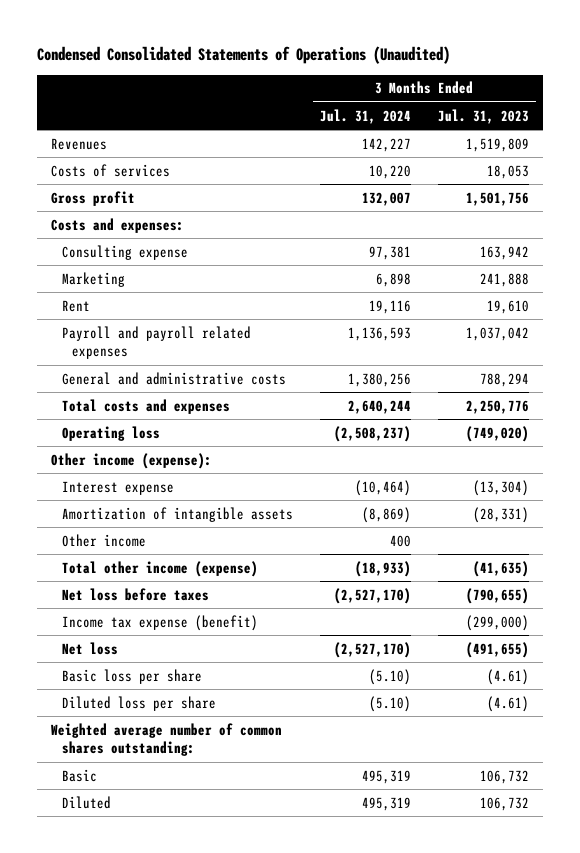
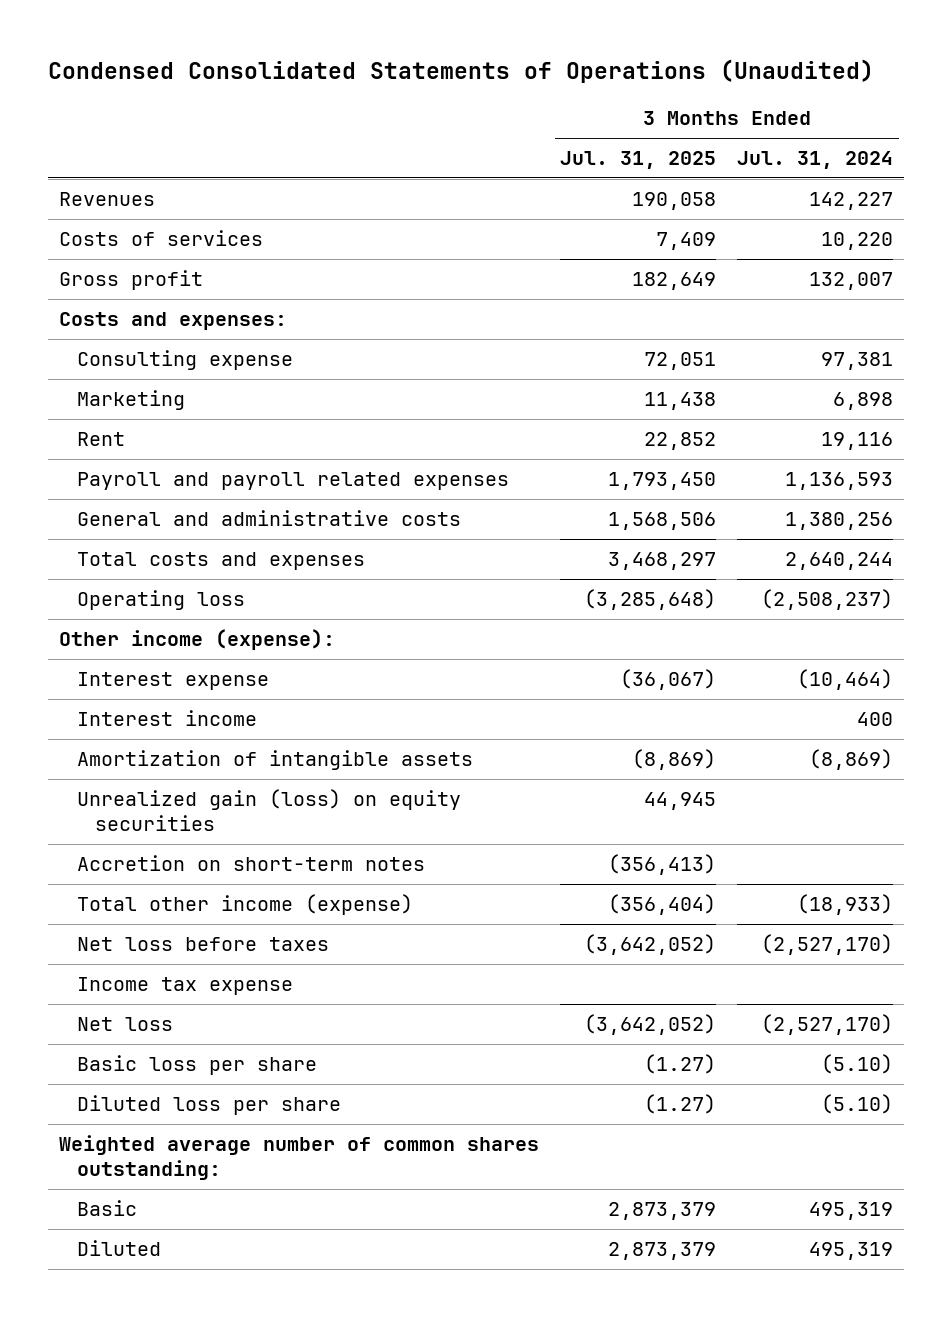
[438,108,530,124] Jul. 31, 2023 -> none
none -> [560,151,717,170] Jul. 31, 2025
none -> [76,710,257,727] Interest income
[61,533,146,547] Other income -> none
none -> [76,789,461,832] Unrealized gain (loss) on equity securities
none -> [76,855,425,872] Accretion on short-term notes
[61,614,258,631] Income tax expense (benefit) -> [76,977,293,996] Income tax expense

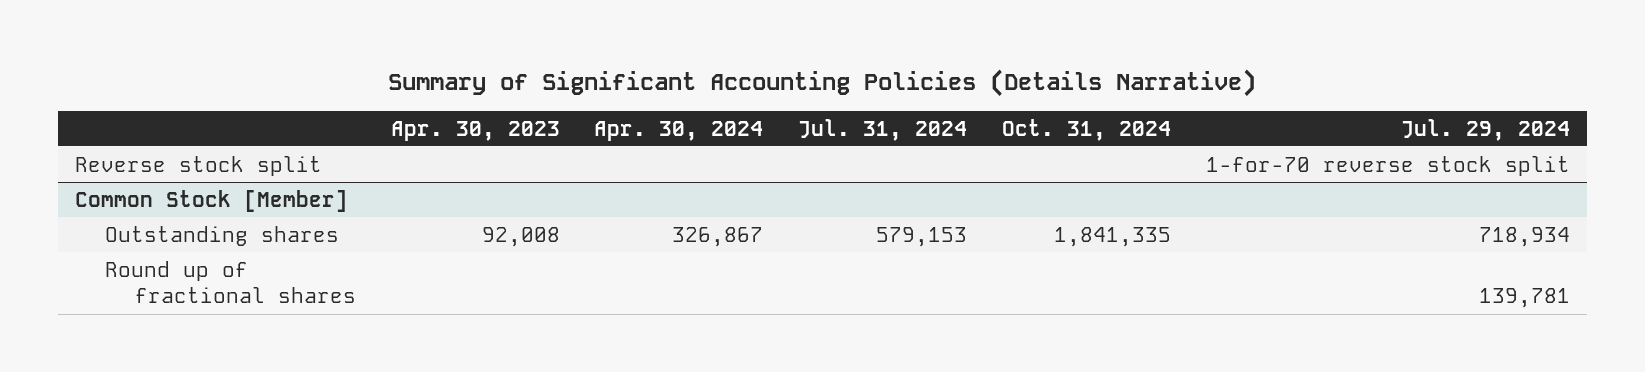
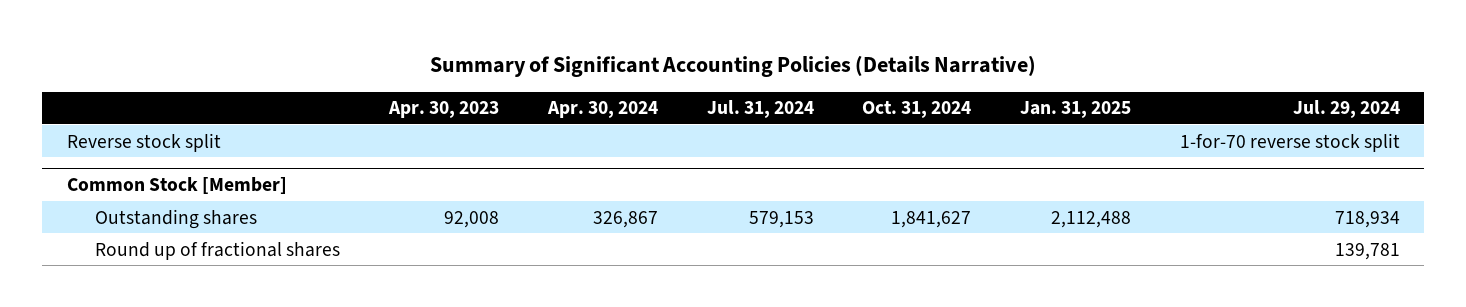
none -> [1019,101,1131,119] Jan. 31, 2025
[1054,226,1172,247] 1,841,335 -> [891,210,972,228] 1,841,627

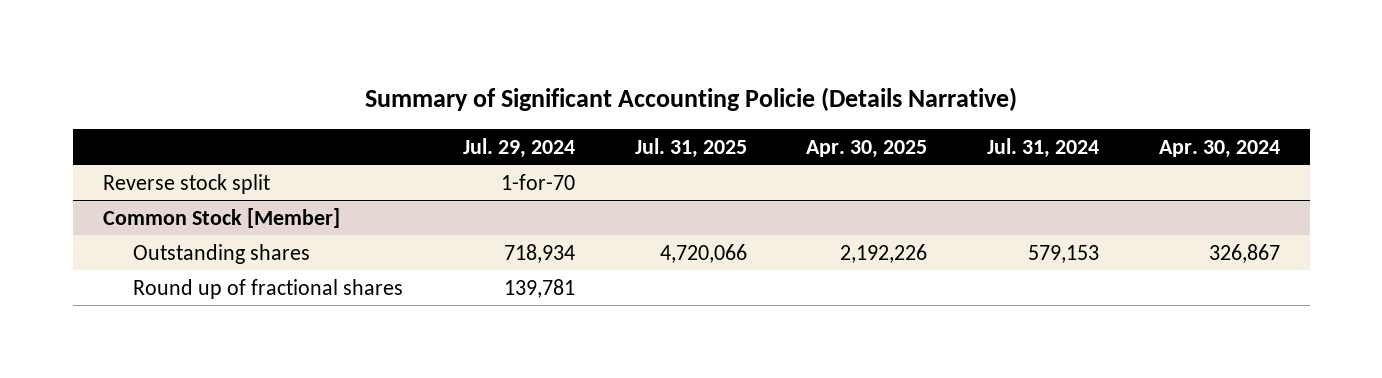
[430,55,1037,78] Summary of Significant Accounting Policies (Details Narrative) -> [365,87,1018,112] Summary of Significant Accounting Policie (Details Narrative)
[388,101,500,119] Apr. 30, 2023 -> none
[862,101,972,119] Oct. 31, 2024 -> none
[1019,101,1131,119] Jan. 31, 2025 -> none
none -> [634,137,747,158] Jul. 31, 2025
none -> [806,139,928,158] Apr. 30, 2025
[1179,132,1400,152] 1-for-70 reverse stock split -> [501,173,576,190] 1-for-70

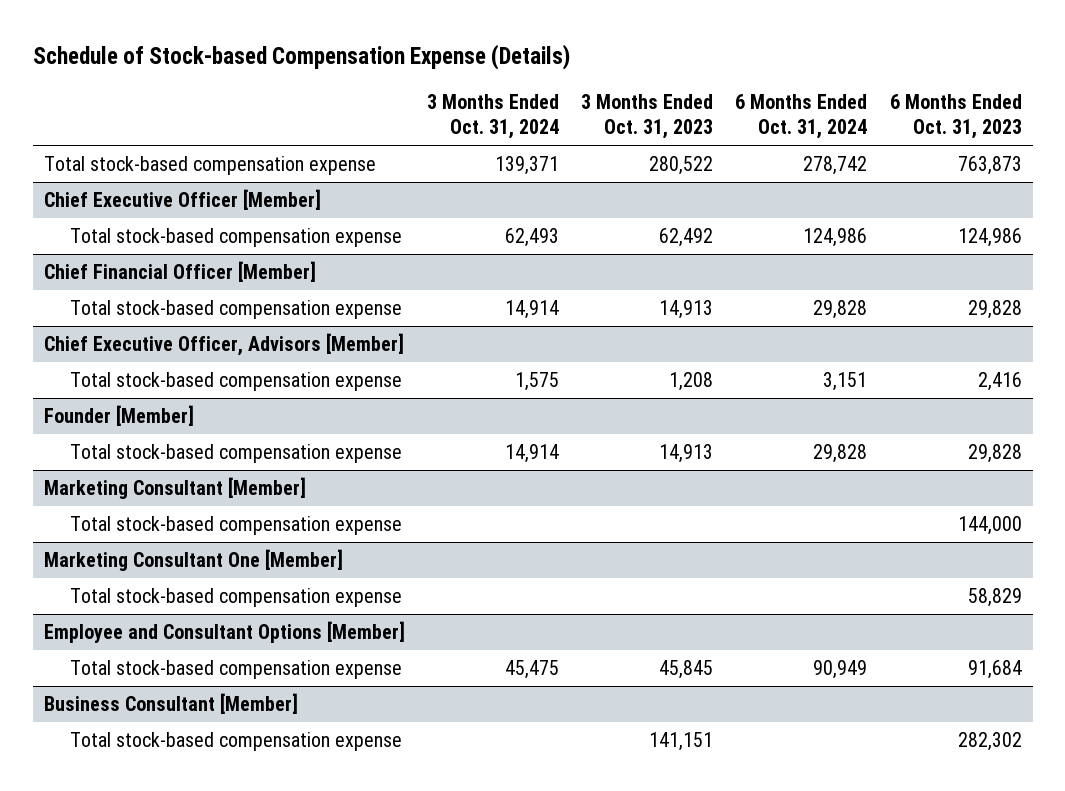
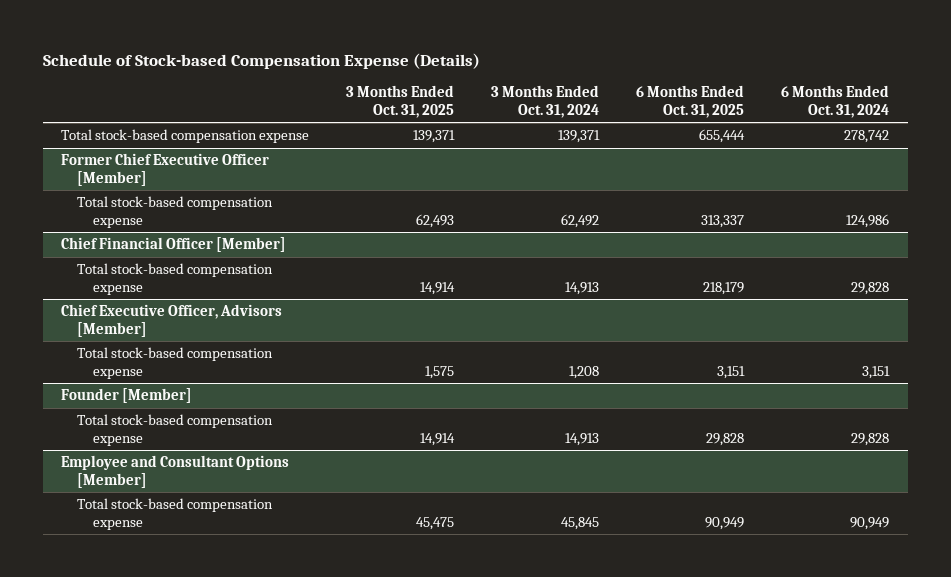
[581,93,714,139] 3 Months Ended Oct. 31, 2023 -> none
[889,93,1022,139] 6 Months Ended Oct. 31, 2023 -> none
none -> [346,85,455,118] 3 Months Ended Oct. 31, 2025
none -> [636,85,745,118] 6 Months Ended Oct. 31, 2025
[43,189,321,211] Chief Executive Officer [Member] -> [61,153,270,186] Former Chief Executive Officer [Member]
[504,228,559,248] 62,493 -> [561,213,600,228] 62,492
[504,300,559,320] 14,914 -> [565,281,600,295] 14,913
[514,372,559,392] 1,575 -> [569,365,600,379] 1,208
[43,477,306,500] Marketing Consultant [Member] -> none
[69,516,402,536] Total stock-based compensation expense -> none
[43,549,343,572] Marketing Consultant One [Member] -> none
[69,588,402,608] Total stock-based compensation expense -> none
[504,444,559,464] 14,914 -> [565,432,600,446] 14,913
[43,693,298,715] Business Consultant [Member] -> none
[69,732,402,752] Total stock-based compensation expense -> none
[504,660,559,680] 45,475 -> [561,516,600,530] 45,845

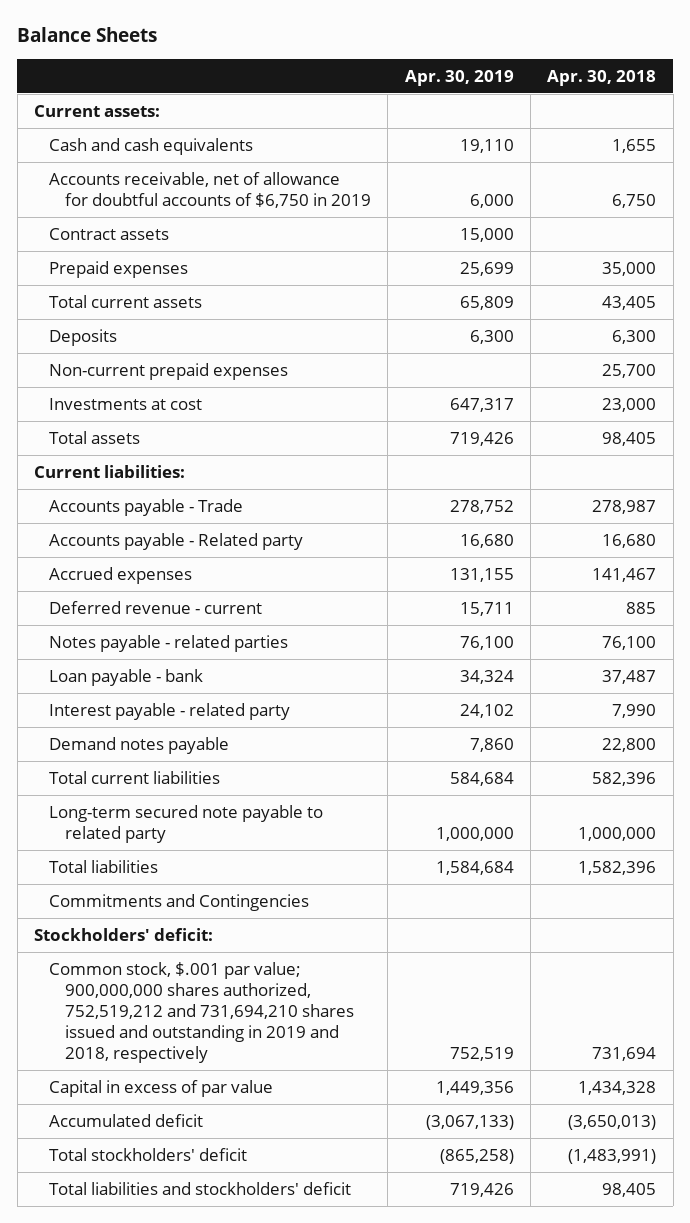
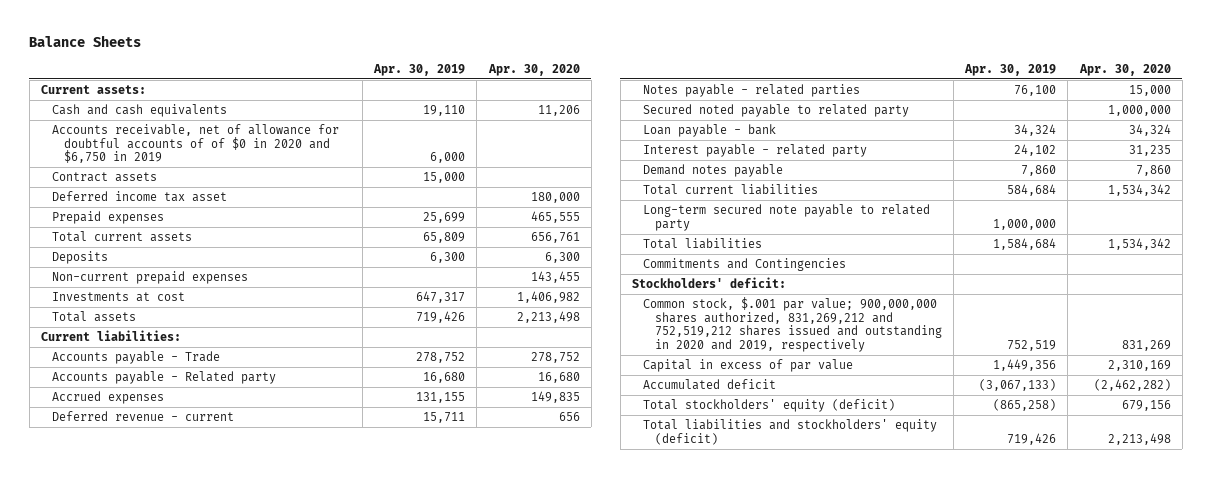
[547,69,657,86] Apr. 30, 2018 -> none
none -> [487,63,580,76] Apr. 30, 2020
[49,171,371,208] Accounts receivable, net of allowance for doubtful accounts of $6,750 in 2019 -> [52,124,340,164] Accounts receivable, net of allowance for doubtful accounts of of $0 in 2020 and $6,750 in 2019
none -> [52,191,228,203] Deferred income tax asset
none -> [643,104,910,118] Secured noted payable to related party
[49,961,354,1064] Common stock, $.001 par value; 900,000,000 shares authorized, 752,519,212 and 731,694,210 shares issued and outstanding in 2019 and 2018, respectively -> [643,297,942,352] Common stock, $.001 par value; 900,000,000 shares authorized, 831,269,212 and 752,519,212 shares issued and outstanding in 2020 and 2019, respectively
[49,1147,248,1161] Total stockholders' deficit -> [643,399,896,413] Total stockholders' equity (deficit)
[49,1181,352,1195] Total liabilities and stockholders' deficit -> [643,419,938,445] Total liabilities and stockholders' equity (deficit)

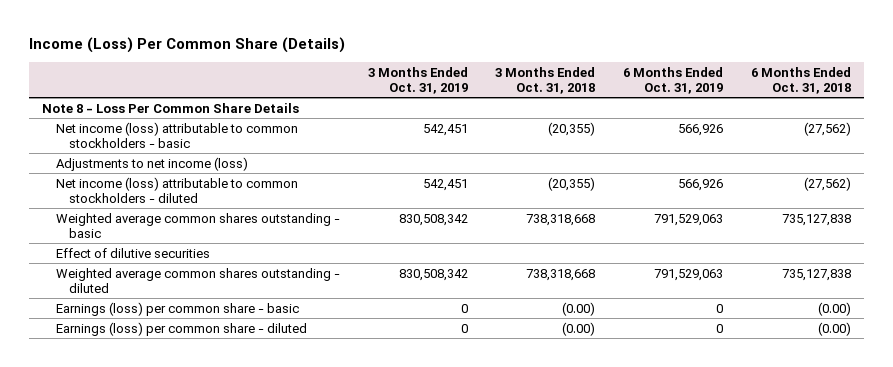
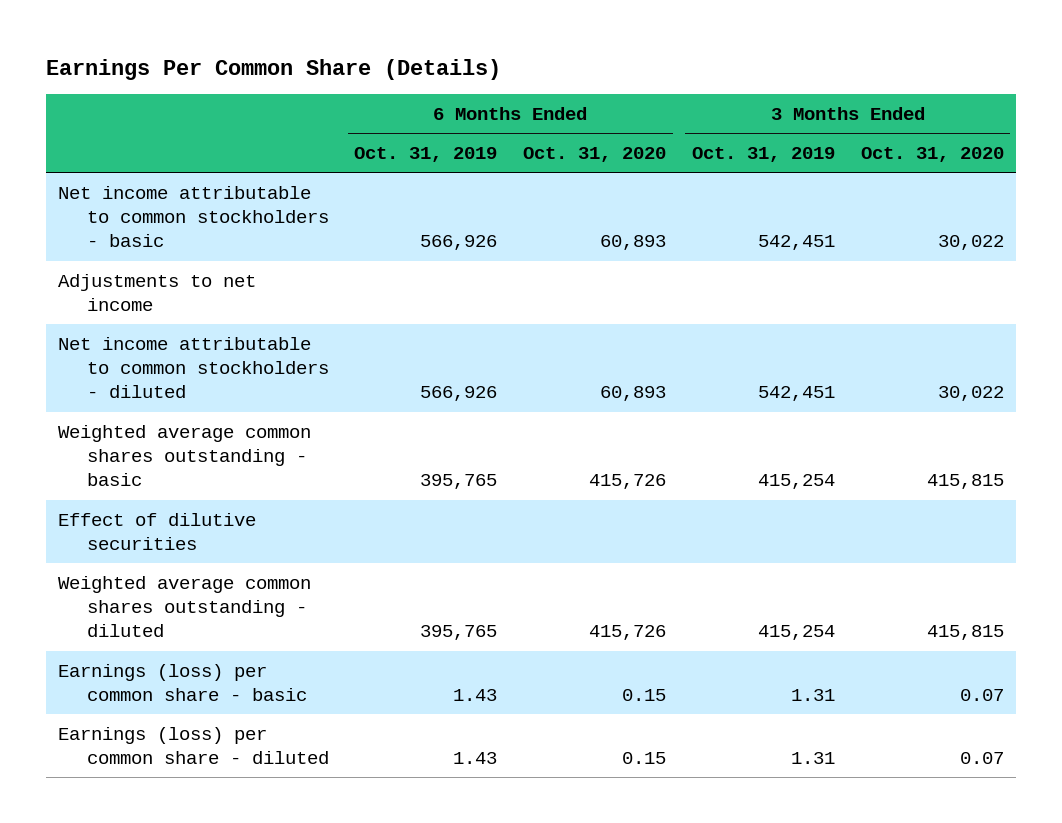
[28,36,345,53] Income (Loss) Per Common Share (Details) -> [45,59,501,81] Earnings Per Common Share (Details)
[495,66,596,95] 3 Months Ended Oct. 31, 2018 -> none
[750,66,851,95] 6 Months Ended Oct. 31, 2018 -> none
none -> [523,147,667,163] Oct. 31, 2020
none -> [860,147,1004,163] Oct. 31, 2020
[42,102,300,113] Note 8 - Loss Per Common Share Details -> none
[55,121,298,149] Net income (loss) attributable to common stockholders - basic -> [58,185,329,248] Net income attributable to common stockholders - basic
[55,156,248,171] Adjustments to net income (loss) -> [58,273,257,312] Adjustments to net income
[55,176,298,204] Net income (loss) attributable to common stockholders - diluted -> [58,336,329,399] Net income attributable to common stockholders - diluted
[398,213,468,226] 830,508,342 -> [757,474,835,490] 415,254
[653,213,723,226] 791,529,063 -> [420,474,498,490] 395,765
[398,268,468,281] 830,508,342 -> [757,625,835,641] 415,254
[653,268,723,281] 791,529,063 -> [420,625,498,641] 395,765
[460,303,468,313] 0 -> [790,689,835,702] 1.31
[715,303,723,313] 0 -> [453,689,498,702] 1.43
[460,323,468,333] 0 -> [790,752,835,765] 1.31
[715,323,723,333] 0 -> [453,752,498,765] 1.43

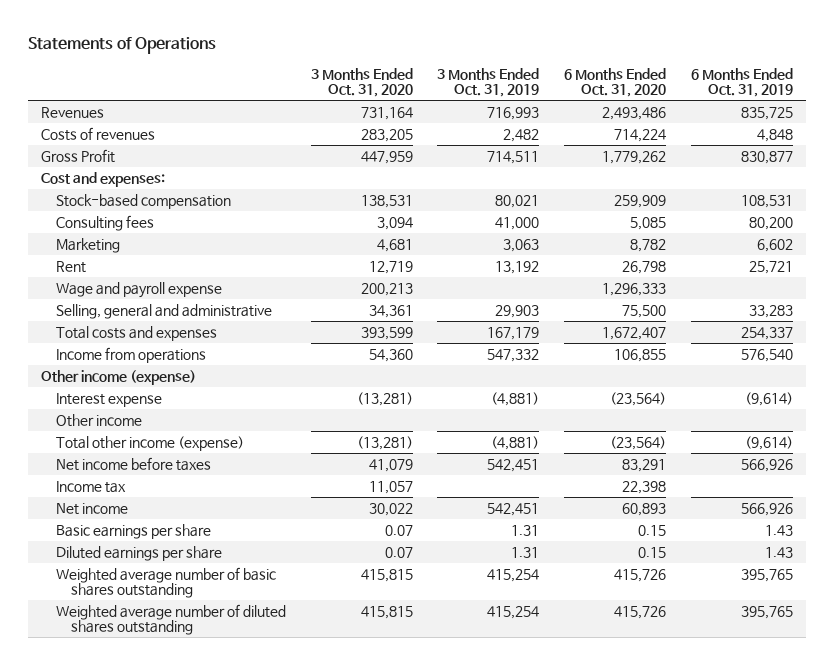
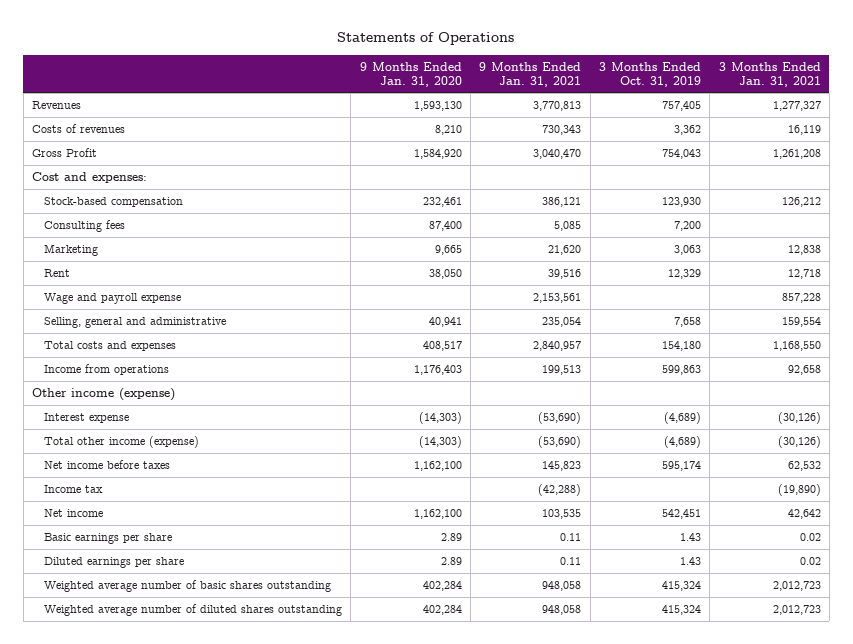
[310,67,413,98] 3 Months Ended Oct. 31, 2020 -> none
[564,67,667,98] 6 Months Ended Oct. 31, 2020 -> none
[691,67,794,98] 6 Months Ended Oct. 31, 2019 -> none
none -> [359,61,462,87] 9 Months Ended Jan. 31, 2020
none -> [479,61,582,87] 9 Months Ended Jan. 31, 2021
none -> [718,61,821,87] 3 Months Ended Jan. 31, 2021
[487,106,540,120] 716,993 -> [661,101,701,112] 757,405
[503,128,540,142] 2,482 -> [673,125,701,136] 3,362
[487,150,540,164] 714,511 -> [661,149,701,160] 754,043
[495,194,540,208] 80,021 -> [661,197,701,208] 123,930
[495,216,540,230] 41,000 -> [673,221,701,232] 7,200
[495,260,540,274] 13,192 -> [667,269,701,280] 12,329
[495,304,540,318] 29,903 -> [673,317,701,328] 7,658
[487,326,540,340] 167,179 -> [661,341,701,352] 154,180
[487,348,540,362] 547,332 -> [661,365,701,376] 599,863
[55,413,142,427] Other income -> none
[491,391,540,406] (4,881) -> [663,412,701,425] (4,689)
[491,435,540,450] (4,881) -> [663,436,701,449] (4,689)
[487,458,540,472] 542,451 -> [661,461,701,472] 595,174
[511,524,540,536] 1.31 -> [679,533,701,542] 1.43
[511,546,540,558] 1.31 -> [679,557,701,566] 1.43
[487,568,540,582] 415,254 -> [661,581,701,592] 415,324
[487,605,540,619] 415,254 -> [661,605,701,616] 415,324

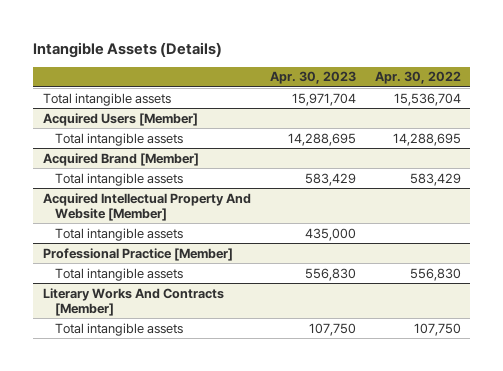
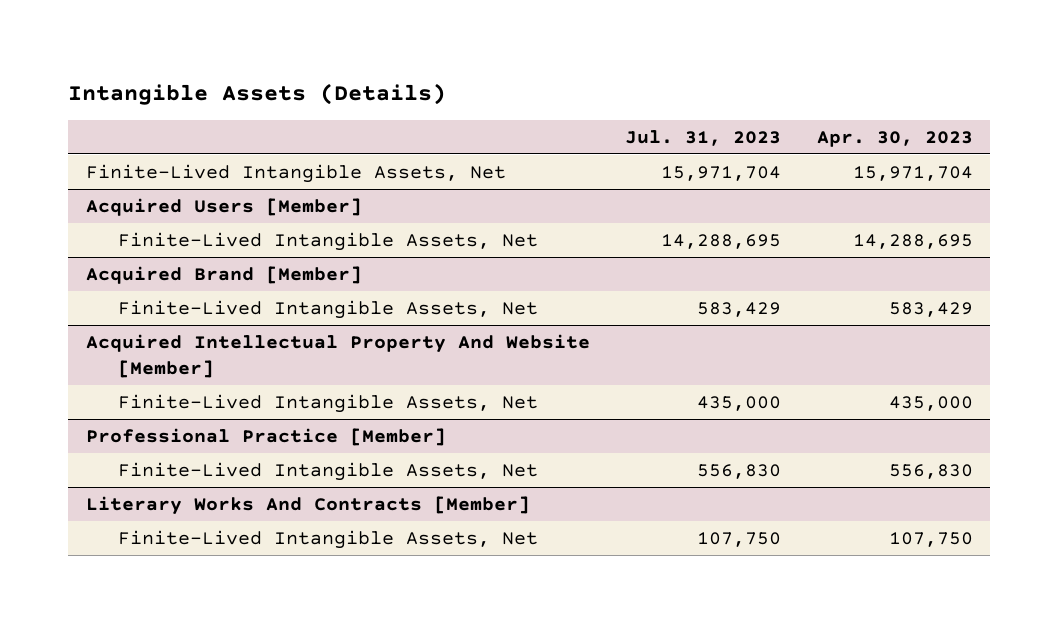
[374,71,461,85] Apr. 30, 2022 -> none
none -> [625,129,782,146] Jul. 31, 2023
[42,92,171,106] Total intangible assets -> [86,163,507,183] Finite-Lived Intangible Assets, Net
[54,132,183,146] Total intangible assets -> [118,231,539,251] Finite-Lived Intangible Assets, Net
[54,172,183,186] Total intangible assets -> [118,299,539,319] Finite-Lived Intangible Assets, Net
[54,227,183,241] Total intangible assets -> [118,393,539,413] Finite-Lived Intangible Assets, Net
[54,267,183,281] Total intangible assets -> [118,461,539,481] Finite-Lived Intangible Assets, Net
[54,322,183,336] Total intangible assets -> [118,529,539,549] Finite-Lived Intangible Assets, Net

